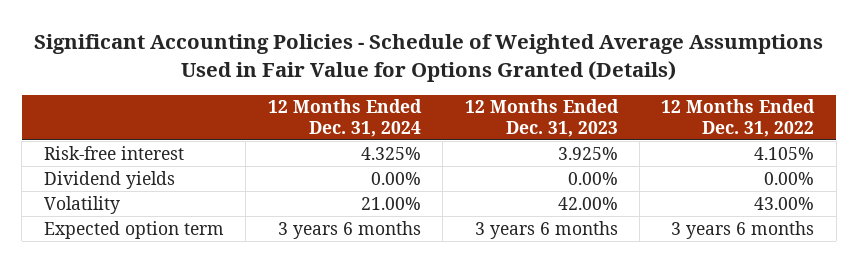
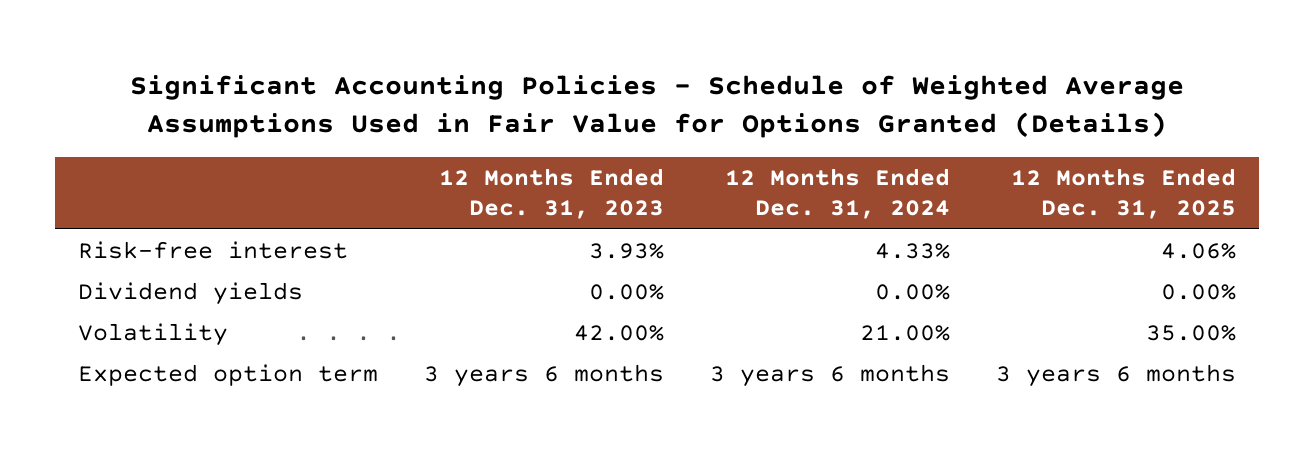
[661,99,816,137] 12 Months Ended Dec. 31, 2022 -> none
none -> [1011,167,1237,220] 12 Months Ended Dec. 31, 2025
[360,146,421,160] 4.325% -> [875,242,951,259] 4.33%
[557,146,618,160] 3.925% -> [589,242,665,259] 3.93%

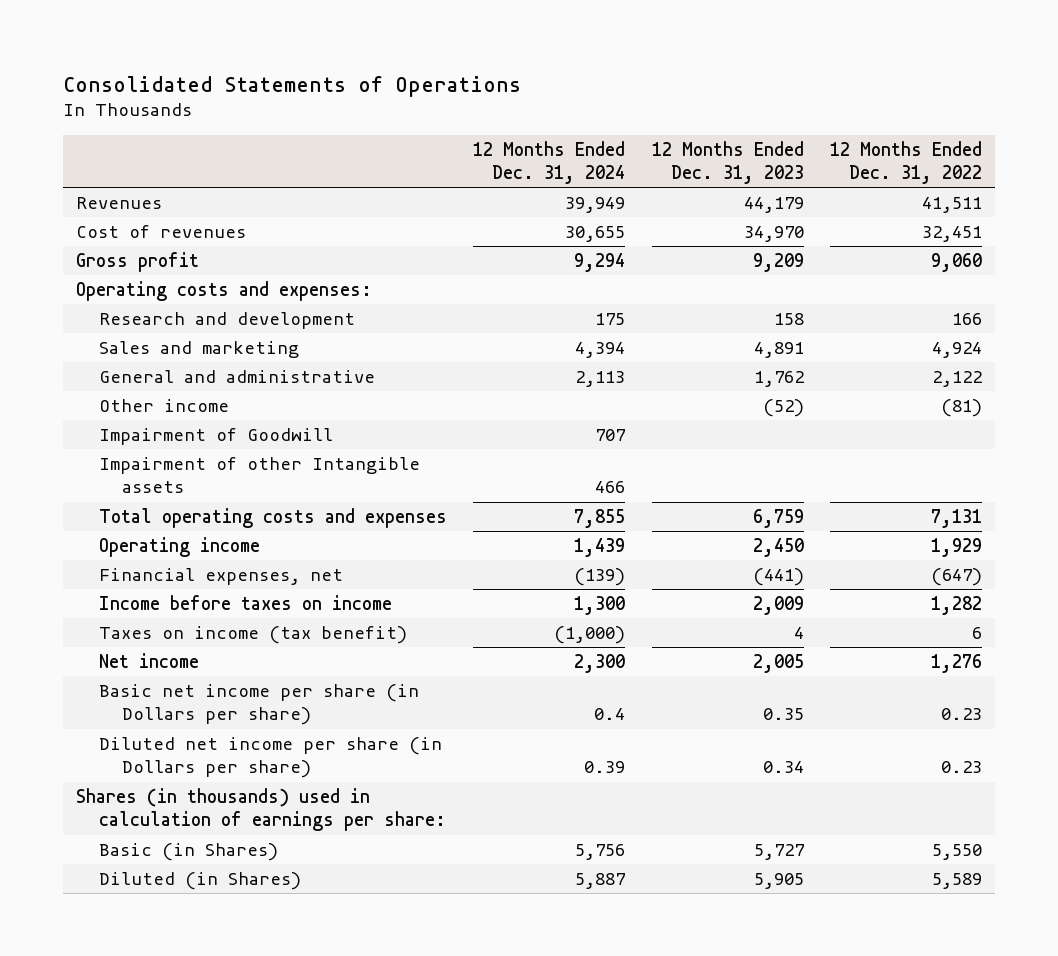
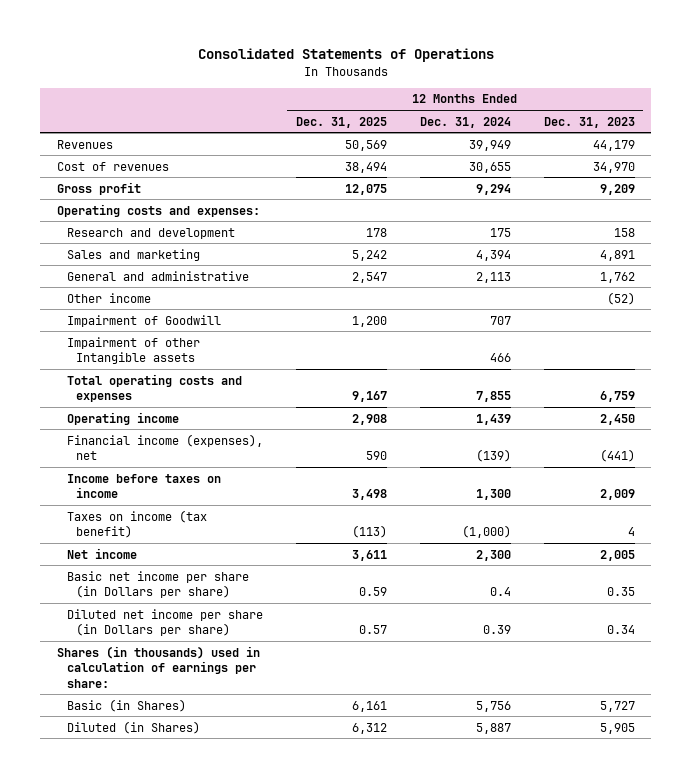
[829,140,982,185] 12 Months Ended Dec. 31, 2022 -> none
none -> [295,116,387,128] Dec. 31, 2025
[99,567,344,585] Financial expenses, net -> [66,433,263,461] Financial income (expenses), net

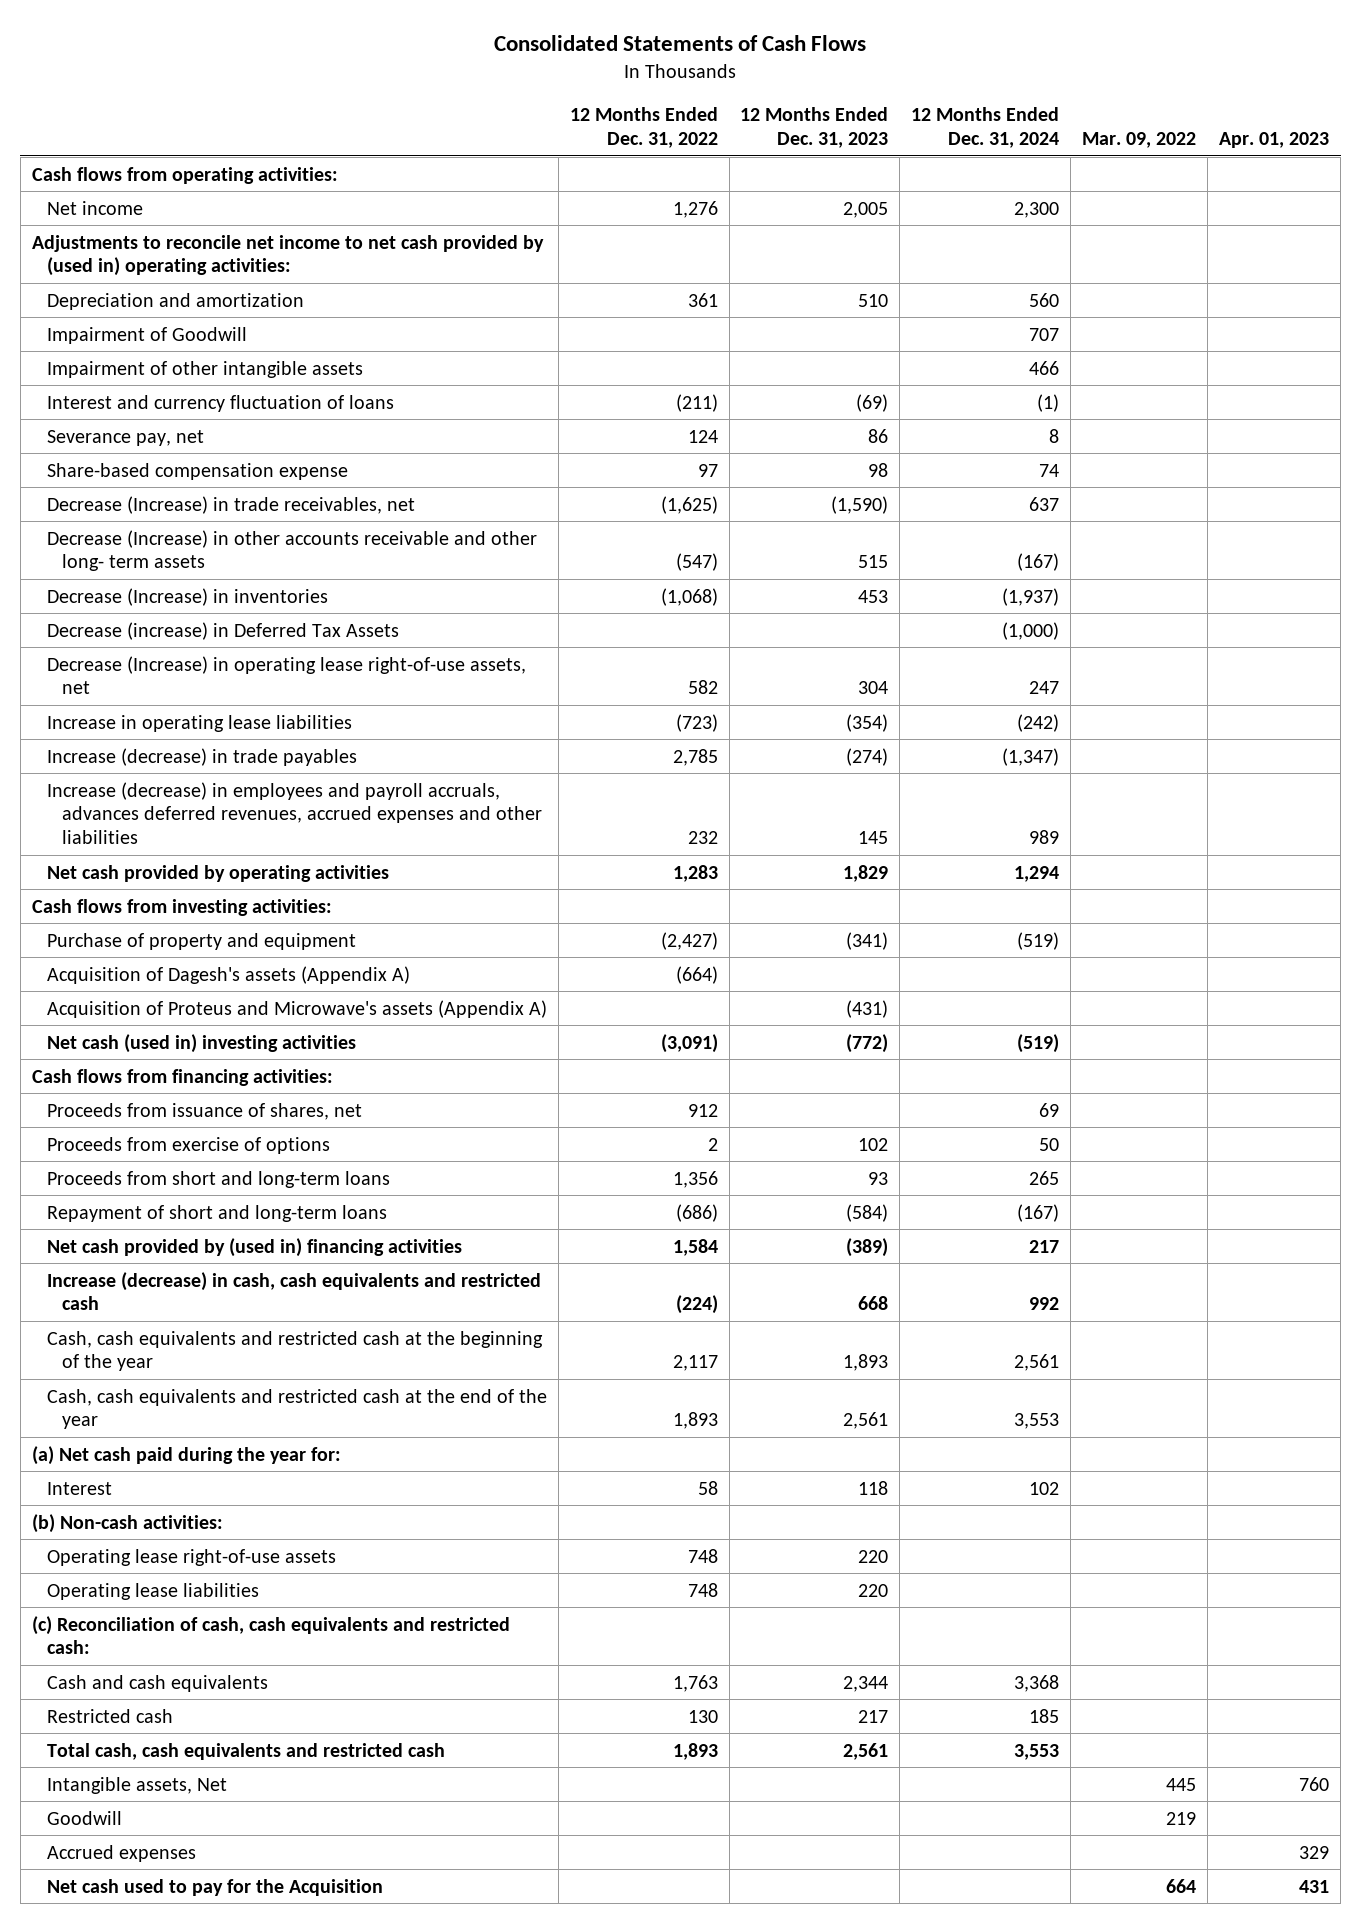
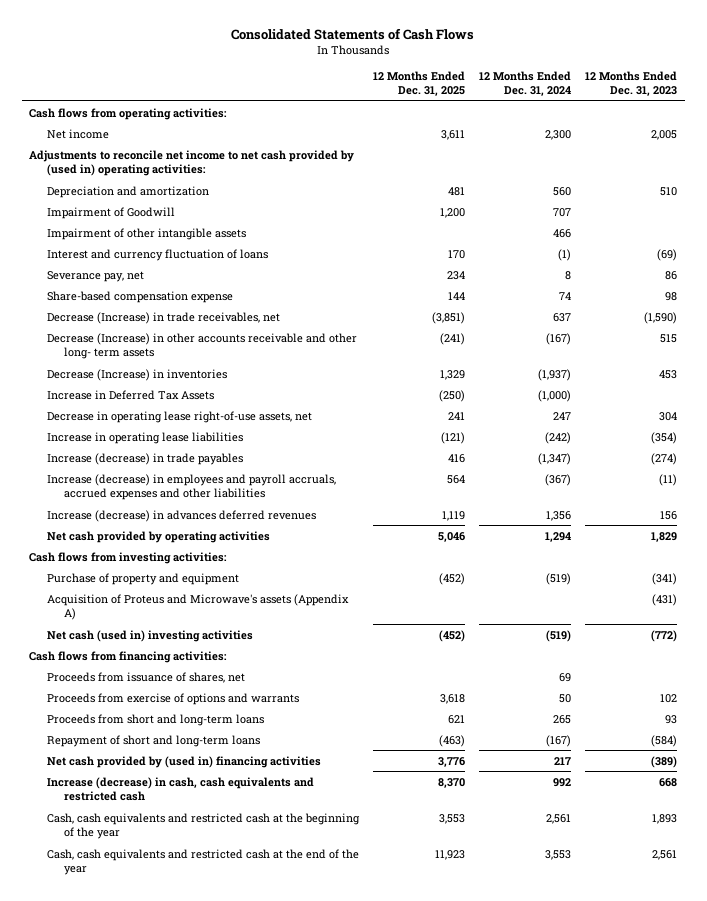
[569,107,718,149] 12 Months Ended Dec. 31, 2022 -> none
[1082,132,1197,149] Mar. 09, 2022 -> none
[1219,132,1330,149] Apr. 01, 2023 -> none
none -> [372,71,465,97] 12 Months Ended Dec. 31, 2025
[46,621,399,640] Decrease (increase) in Deferred Tax Assets -> [46,389,214,400] Increase in Deferred Tax Assets
[46,655,526,695] Decrease (Increase) in operating lease right-of-use assets, net -> [46,410,312,423] Decrease in operating lease right-of-use assets, net
[46,781,542,845] Increase (decrease) in employees and payroll accruals, advances deferred revenues, accrued expenses and other liabilities -> [46,473,336,500] Increase (decrease) in employees and payroll accruals, accrued expenses and other liabilities
[858,831,889,845] 145 -> [659,473,678,486] (11)
[1029,830,1060,845] 989 -> [545,473,572,486] (367)
none -> [46,509,316,522] Increase (decrease) in advances deferred revenues
[46,965,410,984] Acquisition of Dagesh's assets (Appendix A) -> none
[46,1136,330,1154] Proceeds from exercise of options -> [46,692,299,705] Proceeds from exercise of options and warrants
[31,1445,341,1465] (a) Net cash paid during the year for: -> none
[46,1481,112,1495] Interest -> none
[31,1513,223,1533] (b) Non-cash activities: -> none
[46,1548,336,1566] Operating lease right-of-use assets -> none
[46,1582,259,1600] Operating lease liabilities -> none
[31,1615,510,1655] (c) Reconciliation of cash, cash equivalents and restricted cash: -> none
[46,1674,268,1692] Cash and cash equivalents -> none
[46,1708,173,1723] Restricted cash -> none
[46,1742,445,1760] Total cash, cash equivalents and restricted cash -> none
[46,1776,227,1794] Intangible assets, Net -> none
[46,1810,122,1825] Goodwill -> none
[46,1844,196,1862] Accrued expenses -> none
[46,1878,383,1896] Net cash used to pay for the Acquisition -> none

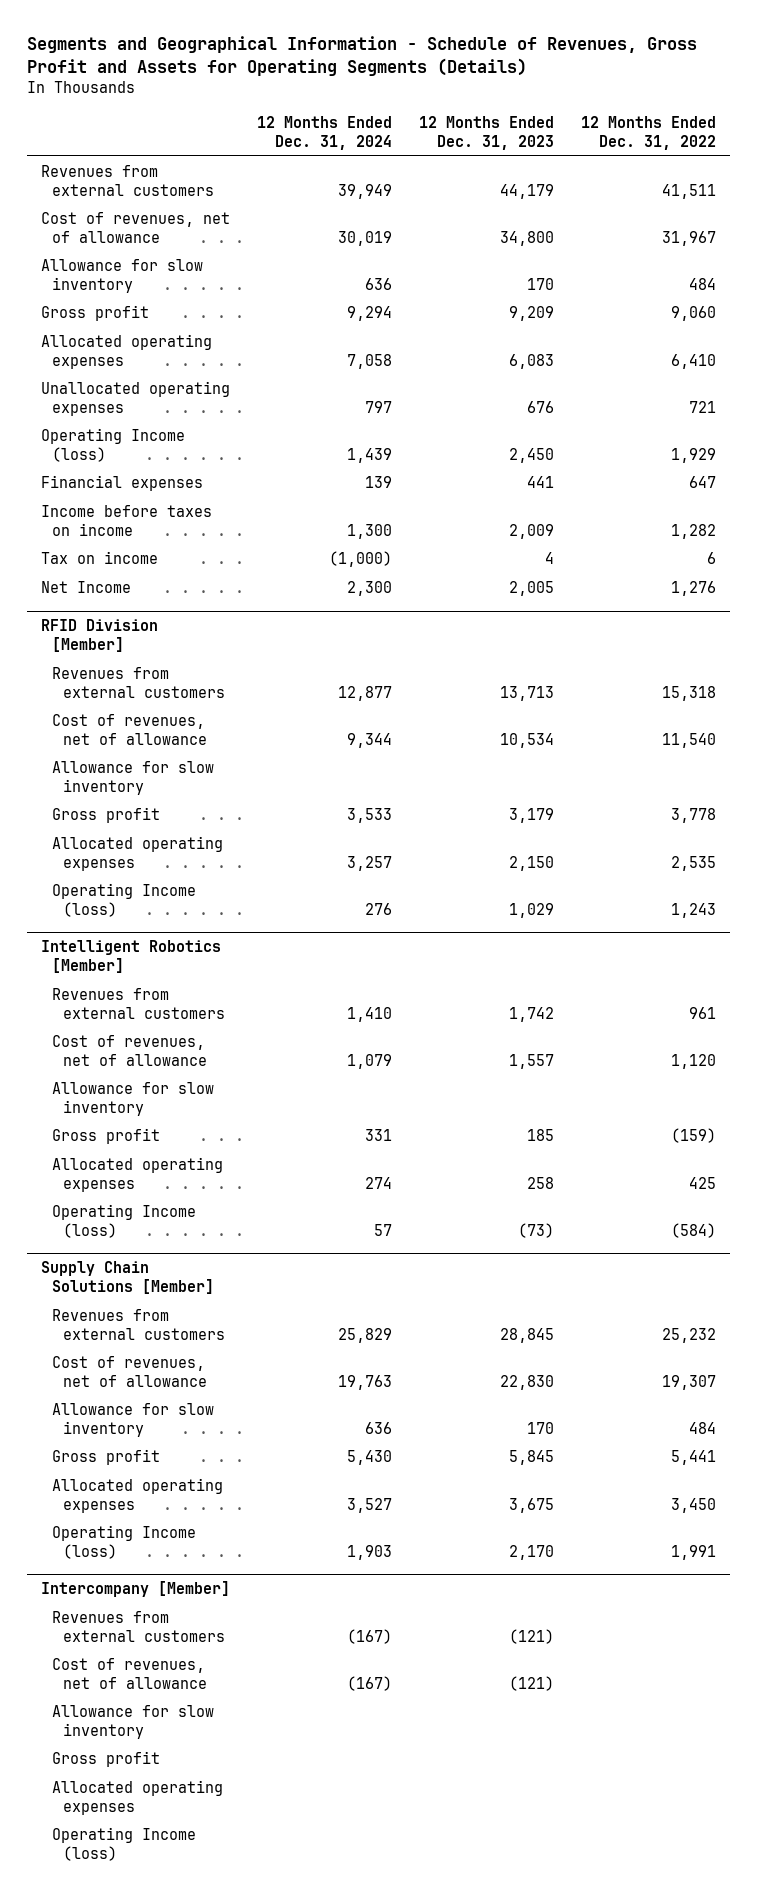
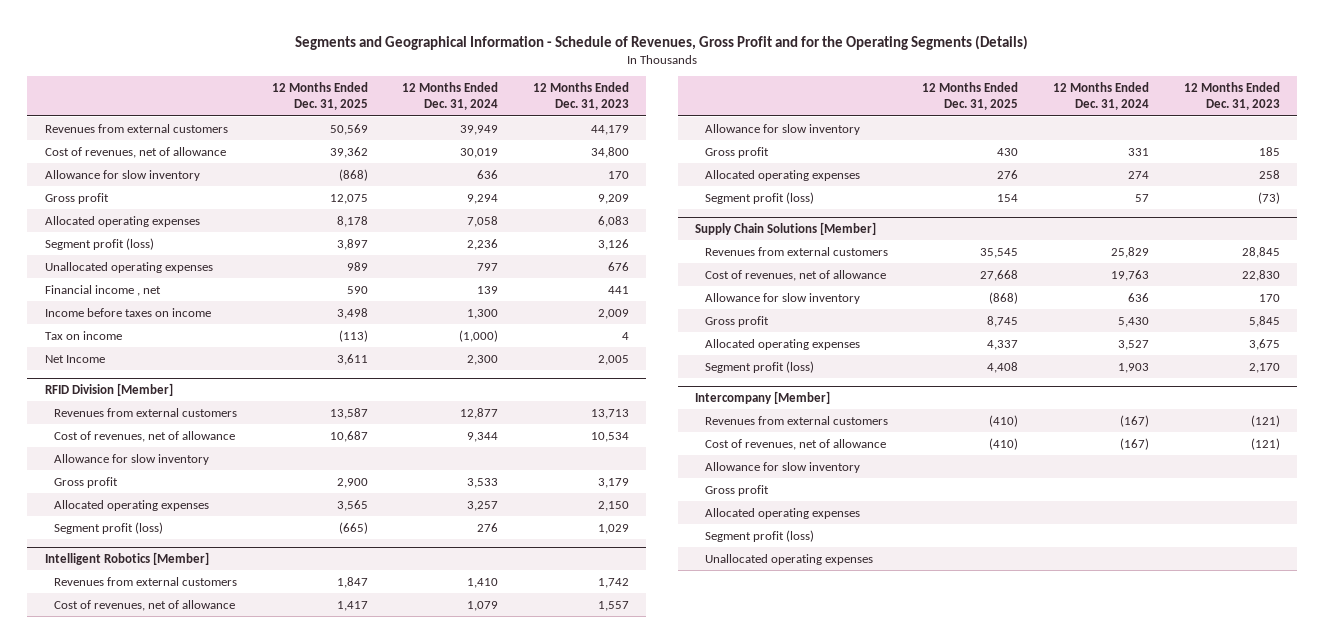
[27,36,698,77] Segments and Geographical Information - Schedule of Revenues, Gross Profit and Assets for Operating Segments (Details) -> [295,34,1029,50] Segments and Geographical Information - Schedule of Revenues, Gross Profit and for the Operating Segments (Details)
[581,115,717,150] 12 Months Ended Dec. 31, 2022 -> none
none -> [271,81,368,111] 12 Months Ended Dec. 31, 2025
none -> [44,237,154,250] Segment profit (loss)
[41,427,186,462] Operating Income (loss) -> none
[41,474,204,491] Financial expenses -> [44,284,161,296] Financial income , net
[51,882,196,917] Operating Income (loss) -> [54,521,164,534] Segment profit (loss)
[51,1203,196,1238] Operating Income (loss) -> [704,191,814,204] Segment profit (loss)
[51,1524,196,1559] Operating Income (loss) -> [704,360,814,373] Segment profit (loss)
[51,1826,196,1861] Operating Income (loss) -> none
none -> [704,529,814,542] Segment profit (loss)
none -> [704,553,873,565] Unallocated operating expenses

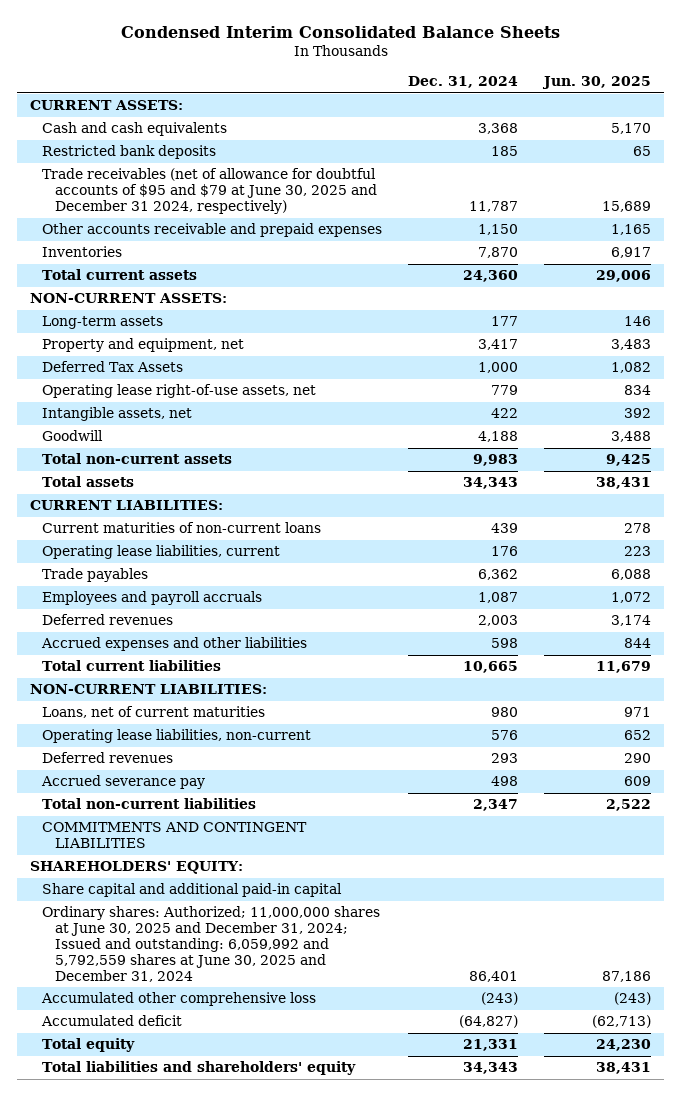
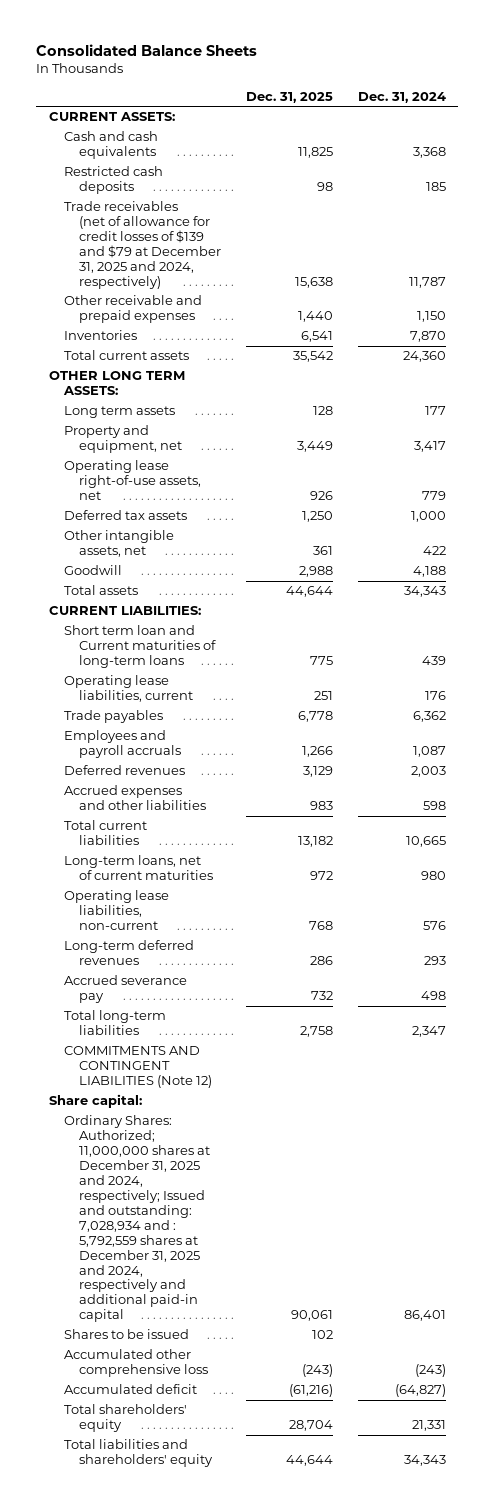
[120,25,560,38] Condensed Interim Consolidated Balance Sheets -> [36,44,258,57] Consolidated Balance Sheets
[542,76,652,90] Jun. 30, 2025 -> none
none -> [246,91,334,103] Dec. 31, 2025
[42,145,217,160] Restricted bank deposits -> [64,166,164,195] Restricted cash deposits
[42,168,377,215] Trade receivables (net of allowance for doubtful accounts of $95 and $79 at June 30, 2025 and December 31 2024, respectively) -> [64,201,222,289] Trade receivables (net of allowance for credit losses of $139 and $79 at December 31, 2025 and 2024, respectively)
[42,223,383,238] Other accounts receivable and prepaid expenses -> [64,295,203,324] Other receivable and prepaid expenses
[29,293,227,304] NON-CURRENT ASSETS: -> [48,371,185,396] OTHER LONG TERM ASSETS:
[42,316,164,330] Long-term assets -> [64,406,176,419] Long term assets
[42,361,184,373] Deferred Tax Assets -> none
none -> [64,510,188,521] Deferred tax assets
[42,407,193,422] Intangible assets, net -> [64,530,175,558] Other intangible assets, net
[42,453,233,465] Total non-current assets -> none
[42,522,322,534] Current maturities of non-current loans -> [64,625,217,669] Short term loan and Current maturities of long-term loans
[29,684,267,695] NON-CURRENT LIABILITIES: -> none
[42,706,266,719] Loans, net of current maturities -> [64,855,214,881] Long-term loans, net of current maturities
[42,752,174,764] Deferred revenues -> [64,940,195,966] Long-term deferred revenues
[29,861,243,875] SHAREHOLDERS' EQUITY: -> none
[42,883,343,898] Share capital and additional paid-in capital -> none
[42,798,257,810] Total non-current liabilities -> [64,1010,167,1036] Total long-term liabilities
[42,822,308,849] COMMITMENTS AND CONTINGENT LIABILITIES -> [64,1046,213,1089] COMMITMENTS AND CONTINGENT LIABILITIES (Note 12)
none -> [48,1094,142,1109] Share capital:
[42,906,381,982] Ordinary shares: Authorized; 11,000,000 shares at June 30, 2025 and December 31, 2024; Issued and outstanding: 6,059,992 and 5,792,559 shares at June 30, 2025 and December 31, 2024 -> [64,1115,211,1323] Ordinary Shares: Authorized; 11,000,000 shares at December 31, 2025 and 2024, respectively; Issued and outstanding: 7,028,934 and : 5,792,559 shares at December 31, 2025 and 2024, respectively and additional paid-in capital
none -> [64,1329,190,1340] Shares to be issued
[42,1038,136,1053] Total equity -> [64,1404,188,1433] Total shareholders' equity

